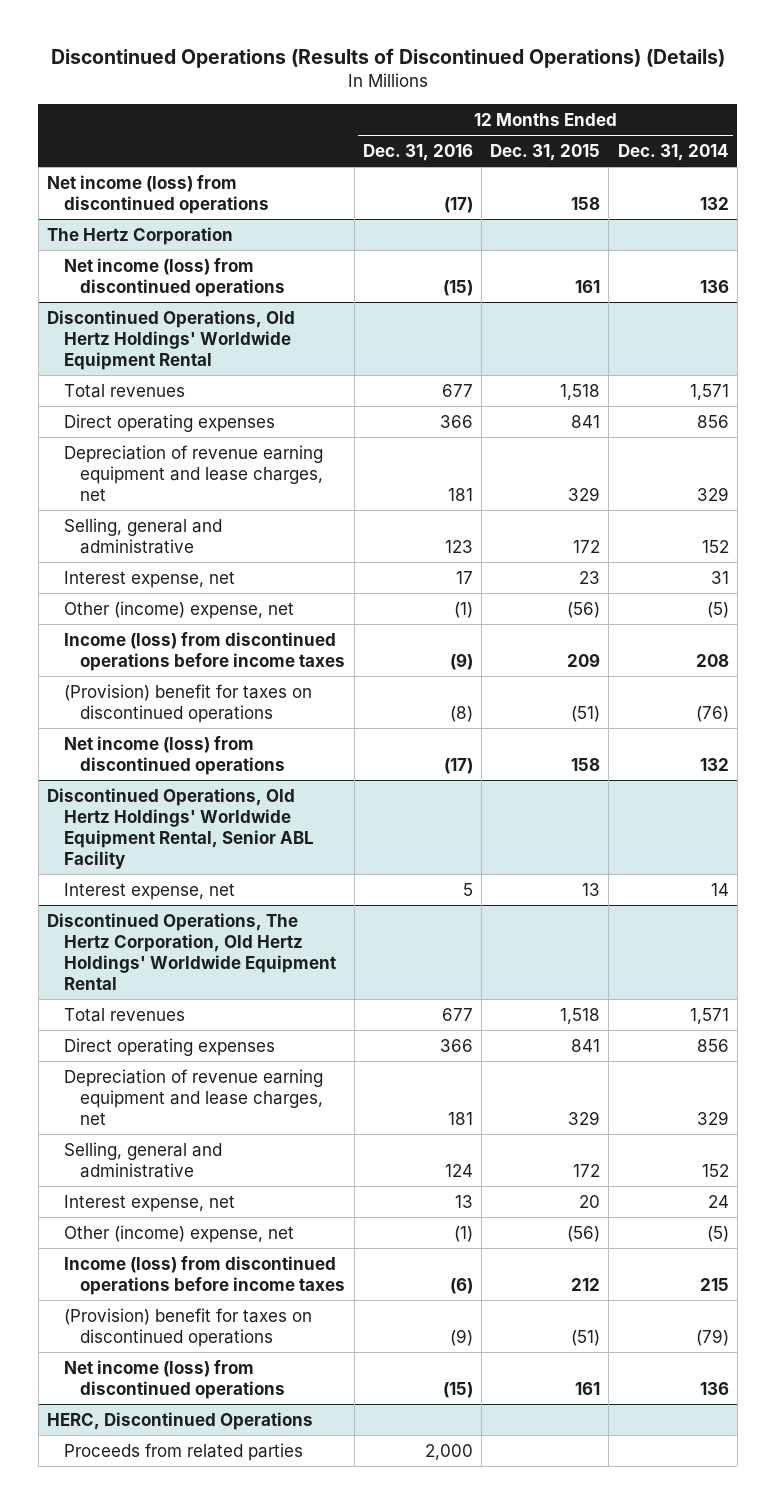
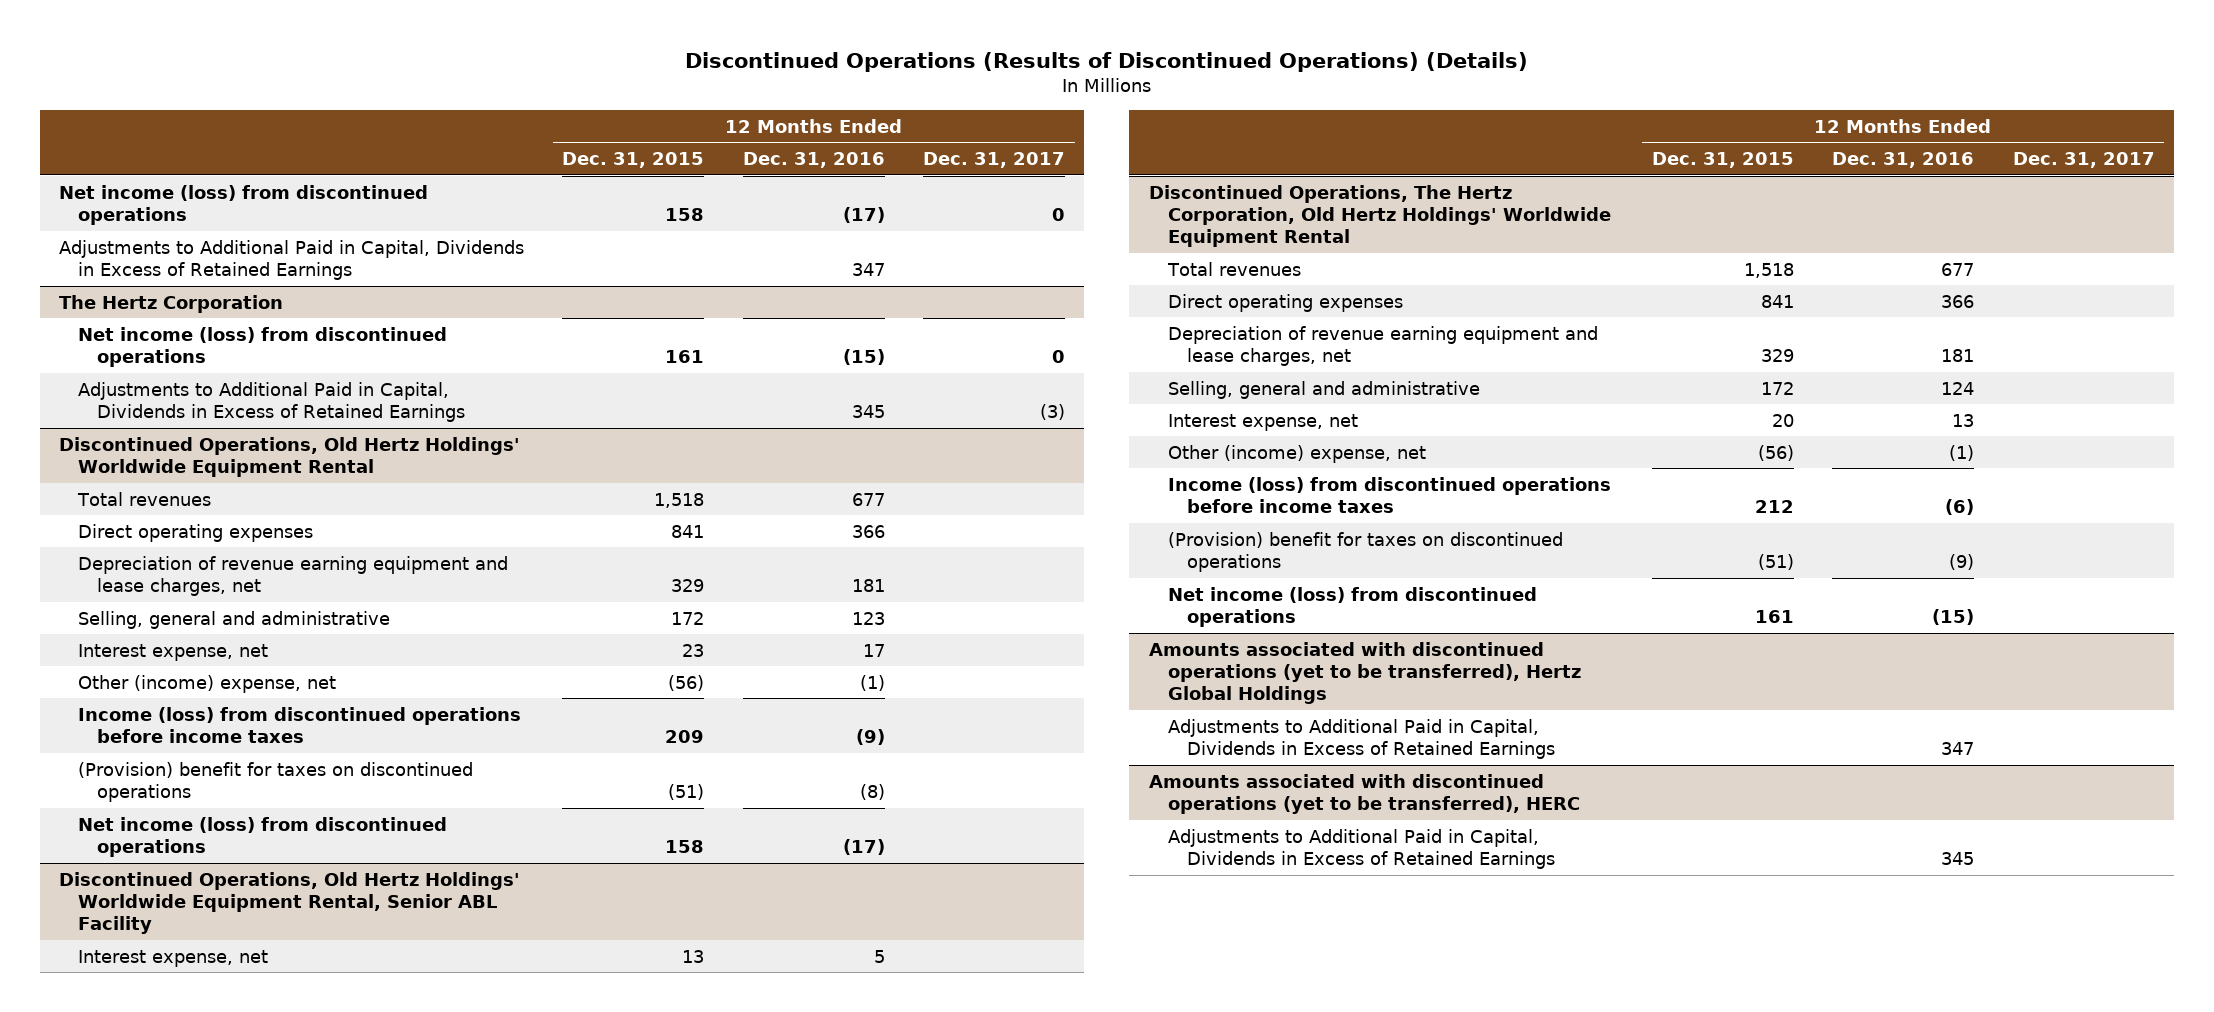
[617,143,729,161] Dec. 31, 2014 -> none
none -> [923,152,1066,169] Dec. 31, 2017
none -> [59,239,525,281] Adjustments to Additional Paid in Capital, Dividends in Excess of Retained Earnings
none -> [78,381,466,423] Adjustments to Additional Paid in Capital, Dividends in Excess of Retained Earnings
[47,1411,314,1430] HERC, Discontinued Operations -> none
[63,1442,303,1461] Proceeds from related parties -> none
none -> [1148,641,1581,705] Amounts associated with discontinued operations (yet to be transferred), Hertz Global Holdings
none -> [1167,718,1555,760] Adjustments to Additional Paid in Capital, Dividends in Excess of Retained Earnings
none -> [1148,773,1580,815] Amounts associated with discontinued operations (yet to be transferred), HERC
none -> [1167,828,1555,870] Adjustments to Additional Paid in Capital, Dividends in Excess of Retained Earnings

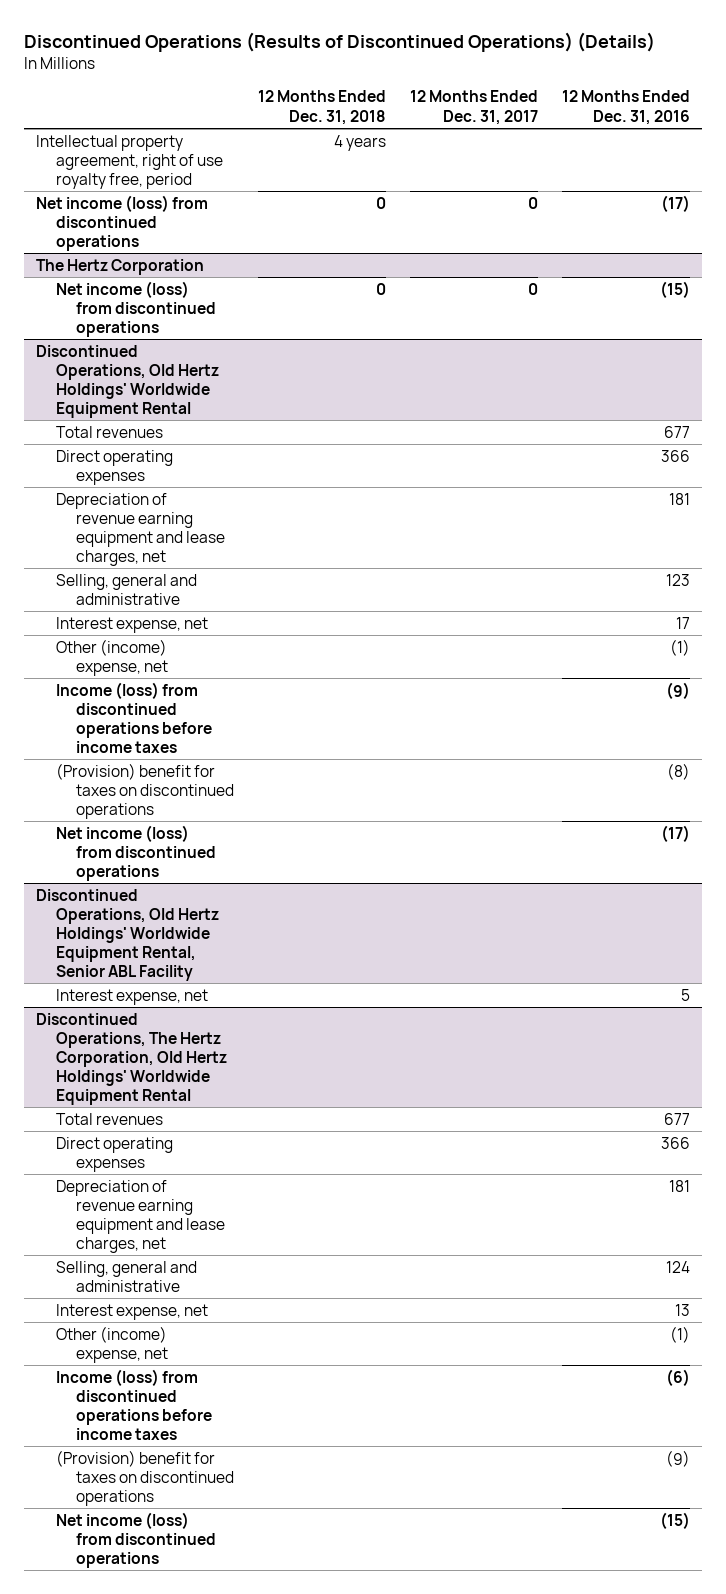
[562,152,705,169] Dec. 31, 2015 -> none
none -> [257,90,386,125] 12 Months Ended Dec. 31, 2018
none -> [35,134,223,189] Intellectual property agreement, right of use royalty free, period
[59,239,525,281] Adjustments to Additional Paid in Capital, Dividends in Excess of Retained Earnings -> none
[78,381,466,423] Adjustments to Additional Paid in Capital, Dividends in Excess of Retained Earnings -> none
[1148,641,1581,705] Amounts associated with discontinued operations (yet to be transferred), Hertz Global Holdings -> none
[1167,718,1555,760] Adjustments to Additional Paid in Capital, Dividends in Excess of Retained Earnings -> none
[1148,773,1580,815] Amounts associated with discontinued operations (yet to be transferred), HERC -> none
[1167,828,1555,870] Adjustments to Additional Paid in Capital, Dividends in Excess of Retained Earnings -> none

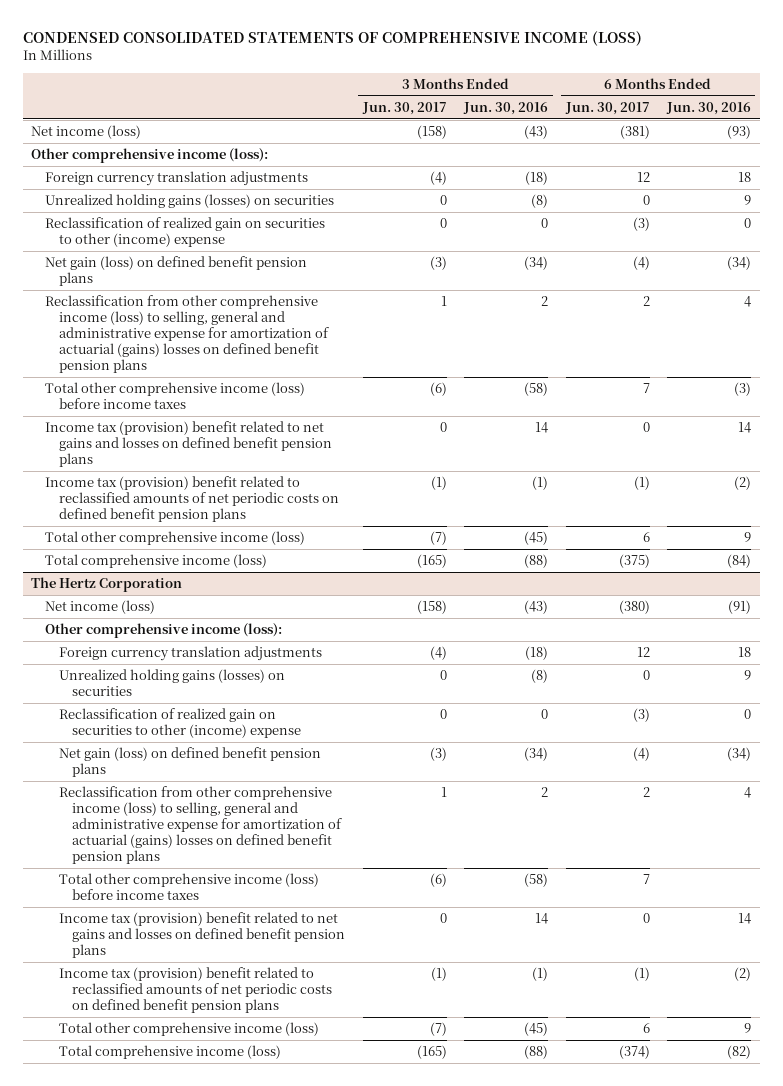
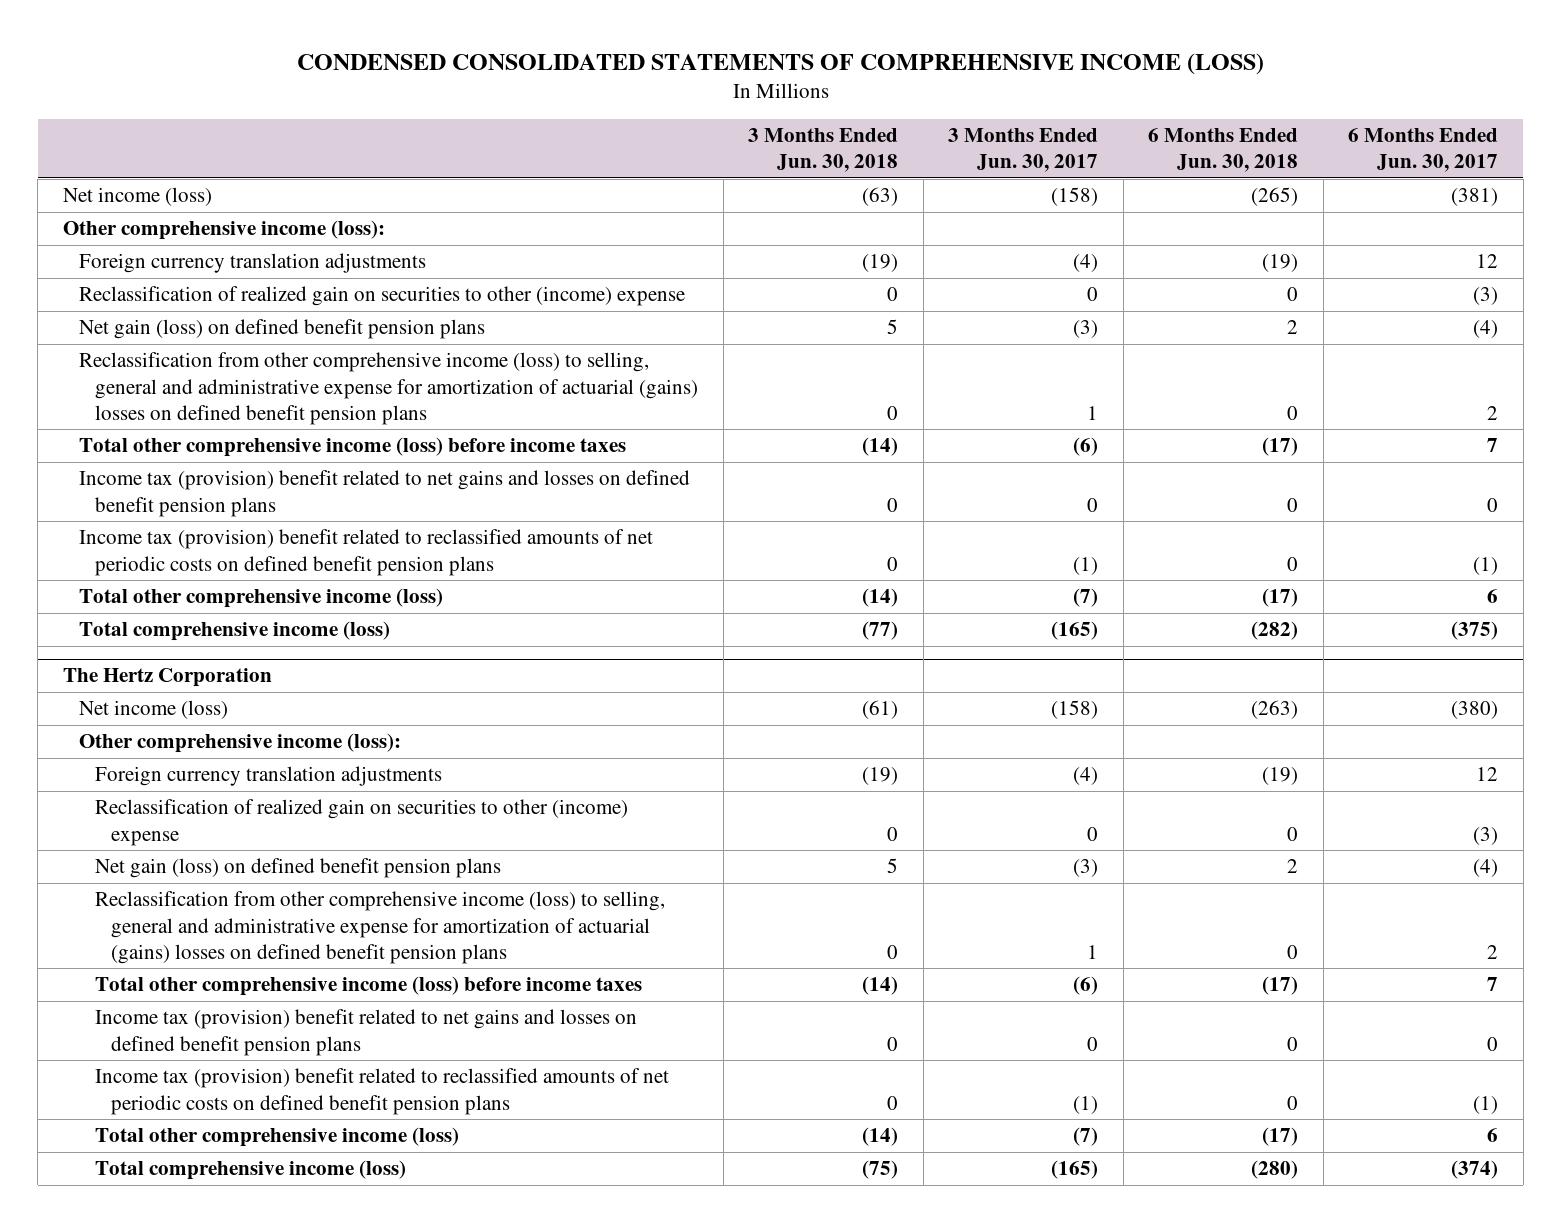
[463,101,549,115] Jun. 30, 2016 -> none
[666,101,752,115] Jun. 30, 2016 -> none
none -> [748,128,899,173] 3 Months Ended Jun. 30, 2018
none -> [1148,128,1299,173] 6 Months Ended Jun. 30, 2018
[45,194,335,209] Unrealized holding gains (losses) on securities -> none
[58,669,285,697] Unrealized holding gains (losses) on securities -> none

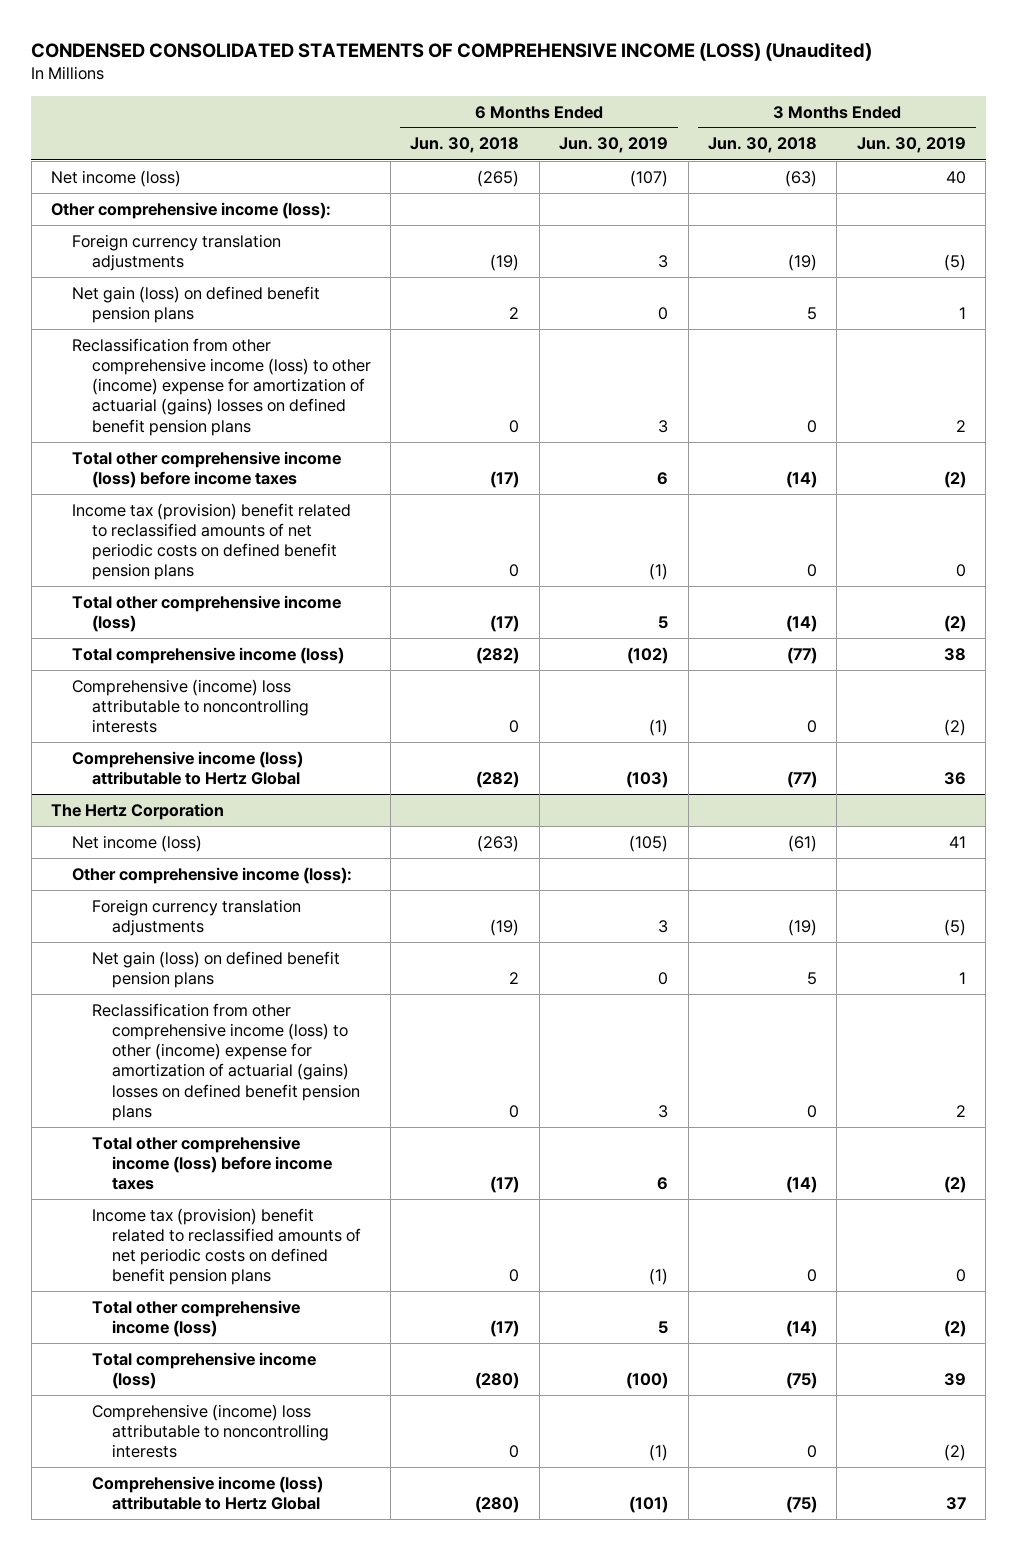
[296,53,1264,76] CONDENSED CONSOLIDATED STATEMENTS OF COMPREHENSIVE INCOME (LOSS) -> [31,42,873,62] CONDENSED CONSOLIDATED STATEMENTS OF COMPREHENSIVE INCOME (LOSS) (Unaudited)
[948,128,1099,173] 3 Months Ended Jun. 30, 2017 -> none
[1348,128,1499,173] 6 Months Ended Jun. 30, 2017 -> none
none -> [559,137,669,154] Jun. 30, 2019
none -> [856,137,966,154] Jun. 30, 2019
[78,286,685,307] Reclassification of realized gain on securities to other (income) expense -> none
[78,352,699,425] Reclassification from other comprehensive income (loss) to selling, general and administrative expense for amortization of actuarial (gains) losses on defined benefit pension plans -> [71,337,371,436] Reclassification from other comprehensive income (loss) to other (income) expense for amortization of actuarial (gains) losses on defined benefit pension plans
[78,470,690,517] Income tax (provision) benefit related to net gains and losses on defined benefit pension plans -> none
none -> [71,678,309,734] Comprehensive (income) loss attributable to noncontrolling interests
none -> [71,750,303,785] Comprehensive income (loss) attributable to Hertz Global
[95,799,629,846] Reclassification of realized gain on securities to other (income) expense -> none
[95,891,666,964] Reclassification from other comprehensive income (loss) to selling, general and administrative expense for amortization of actuarial (gains) losses on defined benefit pension plans -> [91,1002,360,1121] Reclassification from other comprehensive income (loss) to other (income) expense for amortization of actuarial (gains) losses on defined benefit pension plans
[95,1009,638,1056] Income tax (provision) benefit related to net gains and losses on defined benefit pension plans -> none
none -> [91,1403,329,1459] Comprehensive (income) loss attributable to noncontrolling interests
none -> [91,1475,323,1510] Comprehensive income (loss) attributable to Hertz Global

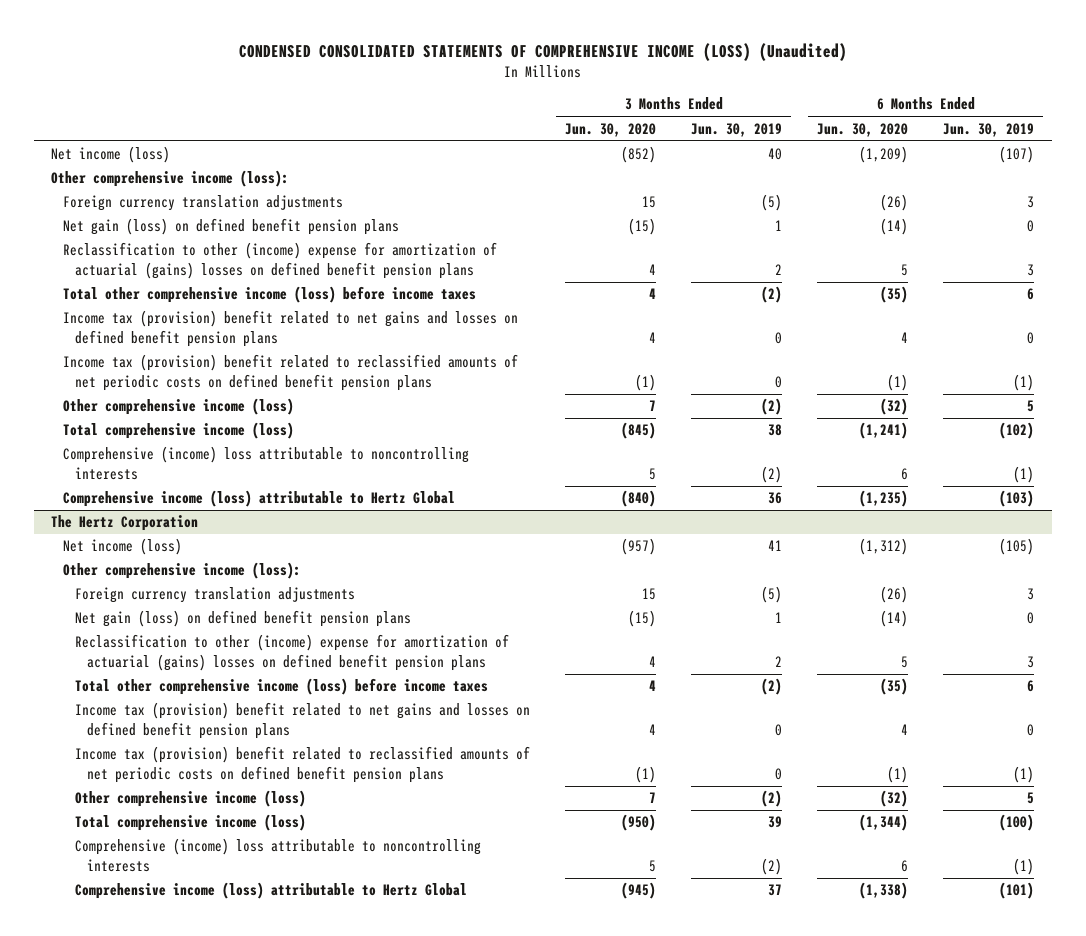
[410,137,520,154] Jun. 30, 2018 -> none
[707,137,817,154] Jun. 30, 2018 -> none
none -> [564,122,656,137] Jun. 30, 2020
none -> [817,122,909,137] Jun. 30, 2020
[71,337,371,436] Reclassification from other comprehensive income (loss) to other (income) expense for amortization of actuarial (gains) losses on defined benefit pension plans -> [63,242,498,279] Reclassification to other (income) expense for amortization of actuarial (gains) losses on defined benefit pension plans
none -> [63,310,519,347] Income tax (provision) benefit related to net gains and losses on defined benefit pension plans
[71,594,341,632] Total other comprehensive income (loss) -> [63,398,295,416] Other comprehensive income (loss)
[91,1002,360,1121] Reclassification from other comprehensive income (loss) to other (income) expense for amortization of actuarial (gains) losses on defined benefit pension plans -> [74,634,509,671] Reclassification to other (income) expense for amortization of actuarial (gains) losses on defined benefit pension plans
none -> [74,702,530,739] Income tax (provision) benefit related to net gains and losses on defined benefit pension plans
[91,1299,300,1337] Total other comprehensive income (loss) -> [74,790,306,808] Other comprehensive income (loss)

